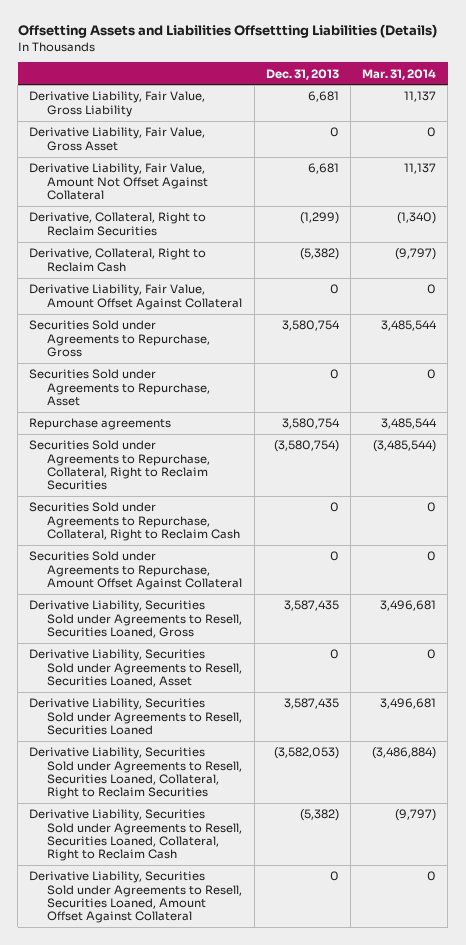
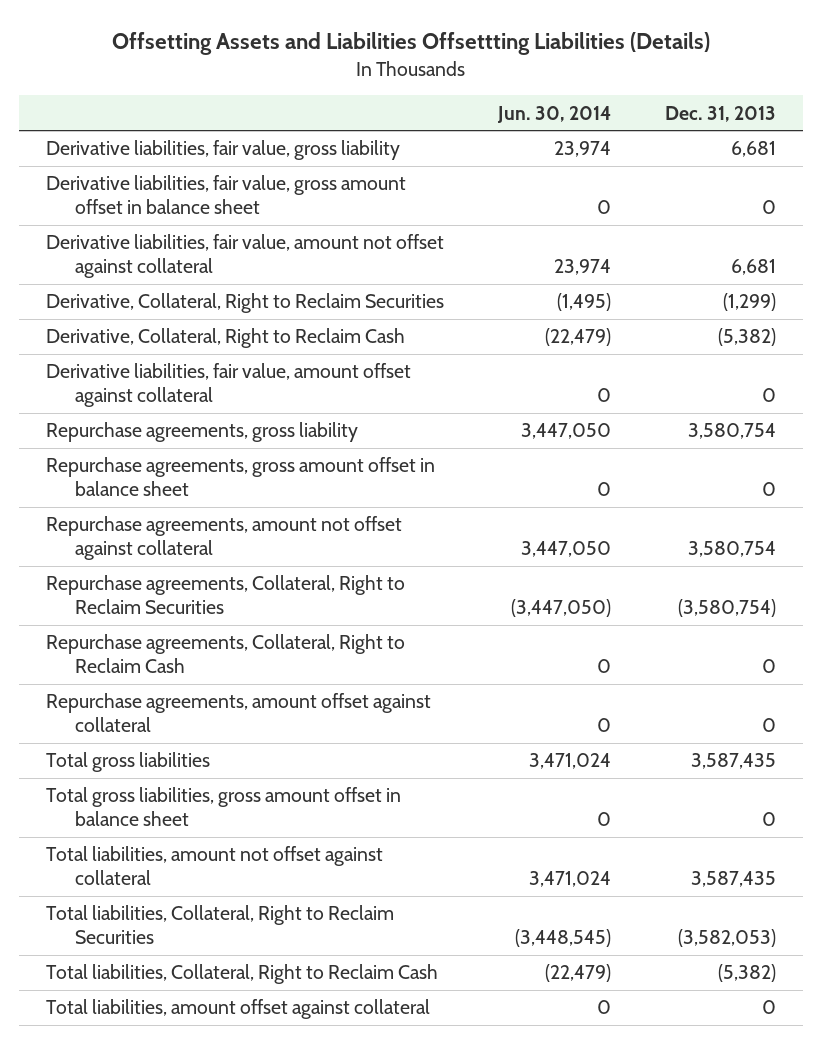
[362,68,437,80] Mar. 31, 2014 -> none
none -> [496,105,611,123] Jun. 30, 2014
[29,91,206,117] Derivative Liability, Fair Value, Gross Liability -> [45,140,400,161] Derivative liabilities, fair value, gross liability
[29,127,206,151] Derivative Liability, Fair Value, Gross Asset -> [45,175,406,215] Derivative liabilities, fair value, gross amount offset in balance sheet
[29,163,209,200] Derivative Liability, Fair Value, Amount Not Offset Against Collateral -> [45,234,444,279] Derivative liabilities, fair value, amount not offset against collateral
[29,284,243,310] Derivative Liability, Fair Value, Amount Offset Against Collateral -> [45,363,411,408] Derivative liabilities, fair value, amount offset against collateral
[29,320,211,357] Securities Sold under Agreements to Repurchase, Gross -> [45,422,358,443] Repurchase agreements, gross liability
[29,369,211,406] Securities Sold under Agreements to Repurchase, Asset -> [45,457,435,497] Repurchase agreements, gross amount offset in balance sheet
[29,418,172,431] Repurchase agreements -> [45,516,402,561] Repurchase agreements, amount not offset against collateral
[29,440,211,491] Securities Sold under Agreements to Repurchase, Collateral, Right to Reclaim Securities -> [45,575,405,615] Repurchase agreements, Collateral, Right to Reclaim Securities
[29,502,241,541] Securities Sold under Agreements to Repurchase, Collateral, Right to Reclaim Cash -> [45,634,405,674] Repurchase agreements, Collateral, Right to Reclaim Cash
[29,551,243,590] Securities Sold under Agreements to Repurchase, Amount Offset Against Collateral -> [45,693,431,733] Repurchase agreements, amount offset against collateral
[29,600,243,638] Derivative Liability, Securities Sold under Agreements to Resell, Securities Loaned, Gross -> [45,752,210,773] Total gross liabilities
[29,649,243,687] Derivative Liability, Securities Sold under Agreements to Resell, Securities Loaned, Asset -> [45,787,401,827] Total gross liabilities, gross amount offset in balance sheet
[29,698,243,735] Derivative Liability, Securities Sold under Agreements to Resell, Securities Loaned -> [45,846,383,886] Total liabilities, amount not offset against collateral
[29,747,243,800] Derivative Liability, Securities Sold under Agreements to Resell, Securities Loaned, Collateral, Right to Reclaim Securities -> [45,905,394,945] Total liabilities, Collateral, Right to Reclaim Securities
[29,809,243,862] Derivative Liability, Securities Sold under Agreements to Resell, Securities Loaned, Collateral, Right to Reclaim Cash -> [45,964,438,985] Total liabilities, Collateral, Right to Reclaim Cash
[29,871,243,924] Derivative Liability, Securities Sold under Agreements to Resell, Securities Loaned, Amount Offset Against Collateral -> [45,999,430,1020] Total liabilities, amount offset against collateral

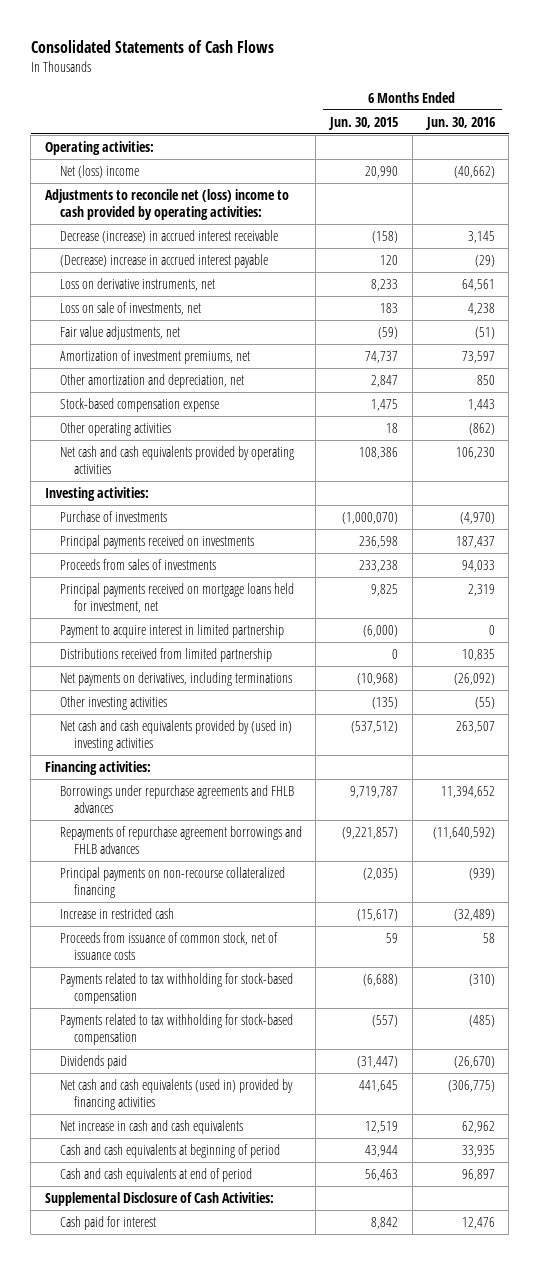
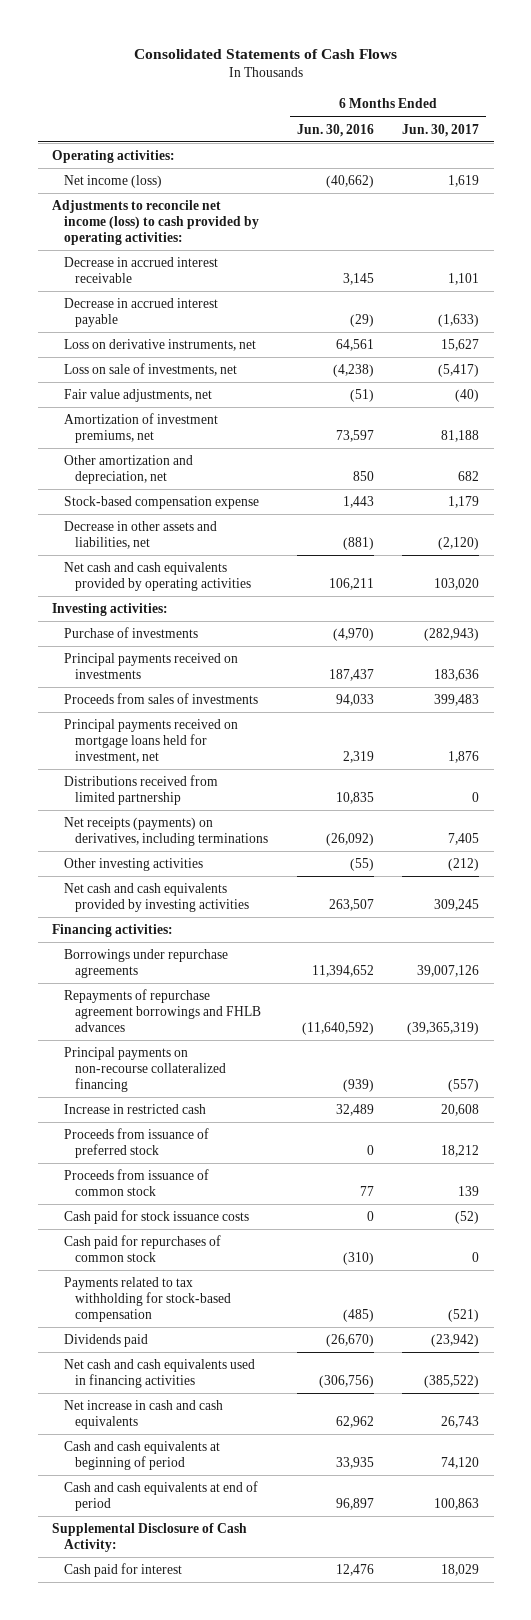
[328,116,399,130] Jun. 30, 2015 -> none
none -> [402,123,480,137] Jun. 30, 2017
[59,165,139,179] Net (loss) income -> [63,175,162,189] Net income (loss)
[45,189,290,221] Adjustments to reconcile net (loss) income to cash provided by operating activities: -> [51,200,259,246] Adjustments to reconcile net income (loss) to cash provided by operating activities:
[59,230,278,244] Decrease (increase) in accrued interest receivable -> [63,257,218,284] Decrease in accrued interest receivable
[59,254,268,269] (Decrease) increase in accrued interest payable -> [63,298,218,328] Decrease in accrued interest payable
[467,303,495,316] 4,238 -> [332,364,374,378] (4,238)
[59,422,171,437] Other operating activities -> none
none -> [63,521,217,550] Decrease in other assets and liabilities, net
[455,447,495,460] 106,230 -> [328,578,374,591] 106,211
[59,624,284,639] Payment to acquire interest in limited partnership -> none
[59,672,292,687] Net payments on derivatives, including terminations -> [63,817,269,847] Net receipts (payments) on derivatives, including terminations
[59,720,292,752] Net cash and cash equivalents provided by (used in) investing activities -> [63,883,250,913] Net cash and cash equivalents provided by investing activities
[59,785,294,814] Borrowings under repurchase agreements and FHLB advances -> [63,949,228,979] Borrowings under repurchase agreements
[453,909,495,922] (32,489) -> [335,1104,374,1117] 32,489
none -> [63,1128,209,1159] Proceeds from issuance of preferred stock
[59,932,278,961] Proceeds from issuance of common stock, net of issuance costs -> [63,1169,209,1197] Proceeds from issuance of common stock
[482,933,495,944] 58 -> [359,1186,374,1197] 77
none -> [63,1210,249,1225] Cash paid for stock issuance costs
[59,973,293,1005] Payments related to tax withholding for stock-based compensation -> [63,1235,221,1263] Cash paid for repurchases of common stock
[59,1079,293,1111] Net cash and cash equivalents (used in) provided by financing activities -> [63,1359,255,1389] Net cash and cash equivalents used in financing activities
[447,1080,495,1093] (306,775) -> [318,1375,374,1389] (306,756)
[45,1192,275,1207] Supplemental Disclosure of Cash Activities: -> [51,1523,247,1553] Supplemental Disclosure of Cash Activity:

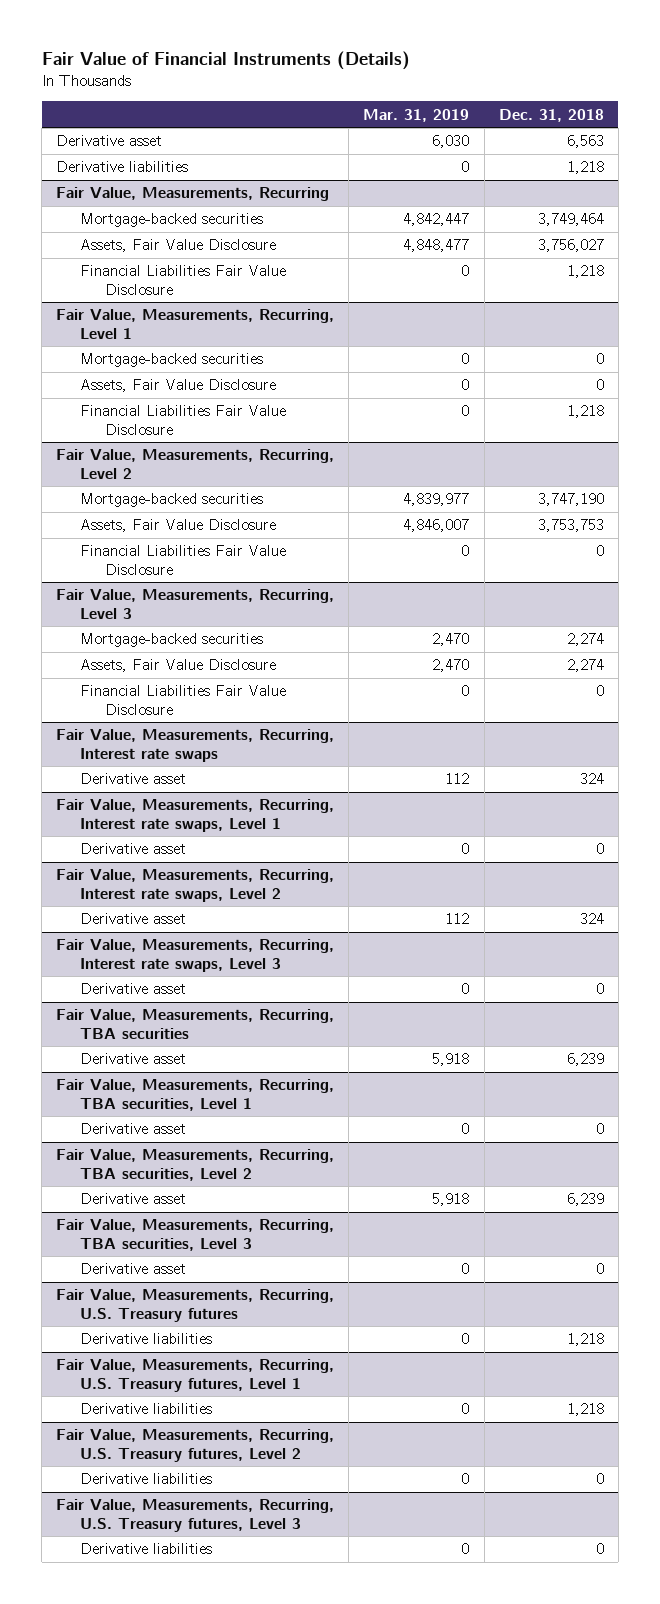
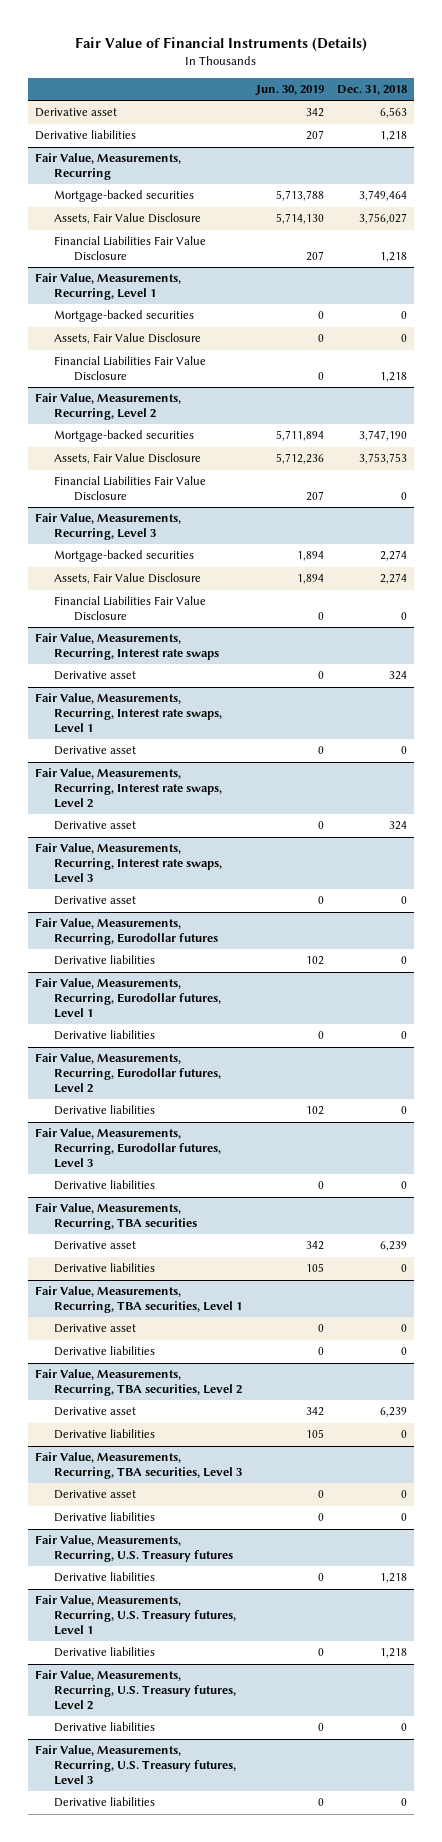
[363,108,470,122] Mar. 31, 2019 -> none
none -> [254,85,324,97] Jun. 30, 2019
none -> [34,918,219,946] Fair Value, Measurements, Recurring, Eurodollar futures
none -> [54,955,156,966] Derivative liabilities
none -> [34,978,222,1018] Fair Value, Measurements, Recurring, Eurodollar futures, Level 1
none -> [54,1030,156,1041] Derivative liabilities
none -> [34,1053,222,1093] Fair Value, Measurements, Recurring, Eurodollar futures, Level 2
none -> [54,1105,156,1116] Derivative liabilities
none -> [34,1128,222,1168] Fair Value, Measurements, Recurring, Eurodollar futures, Level 3
none -> [54,1180,156,1191] Derivative liabilities
none -> [54,1263,156,1274] Derivative liabilities
none -> [54,1346,156,1357] Derivative liabilities
none -> [54,1429,156,1440] Derivative liabilities
none -> [54,1512,156,1523] Derivative liabilities

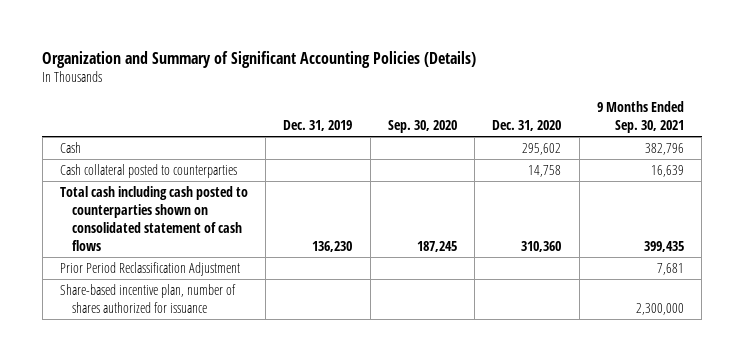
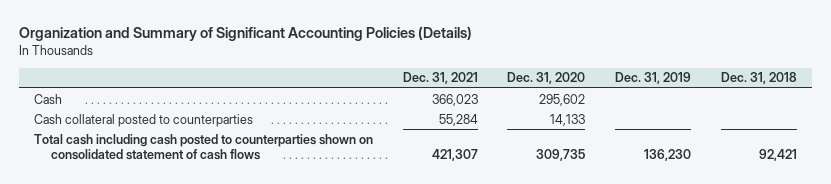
[387,120,457,134] Sep. 30, 2020 -> none
[596,101,684,134] 9 Months Ended Sep. 30, 2021 -> none
none -> [402,72,478,85] Dec. 31, 2021
none -> [720,72,797,85] Dec. 31, 2018
[59,262,240,277] Prior Period Reclassification Adjustment -> none
[59,284,236,313] Share-based incentive plan, number of shares authorized for issuance -> none
[528,165,562,178] 14,758 -> [550,113,586,126] 14,133
[521,240,562,252] 310,360 -> [536,149,586,162] 309,735

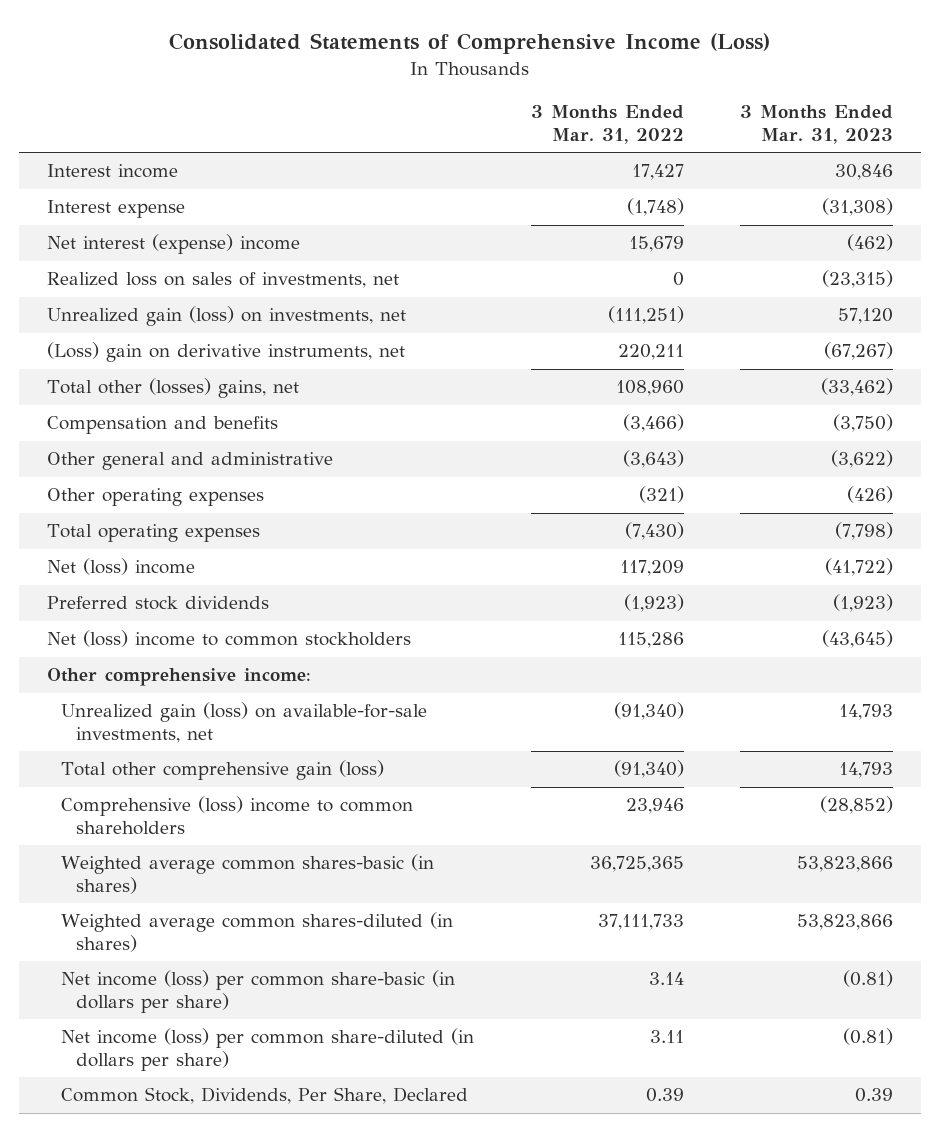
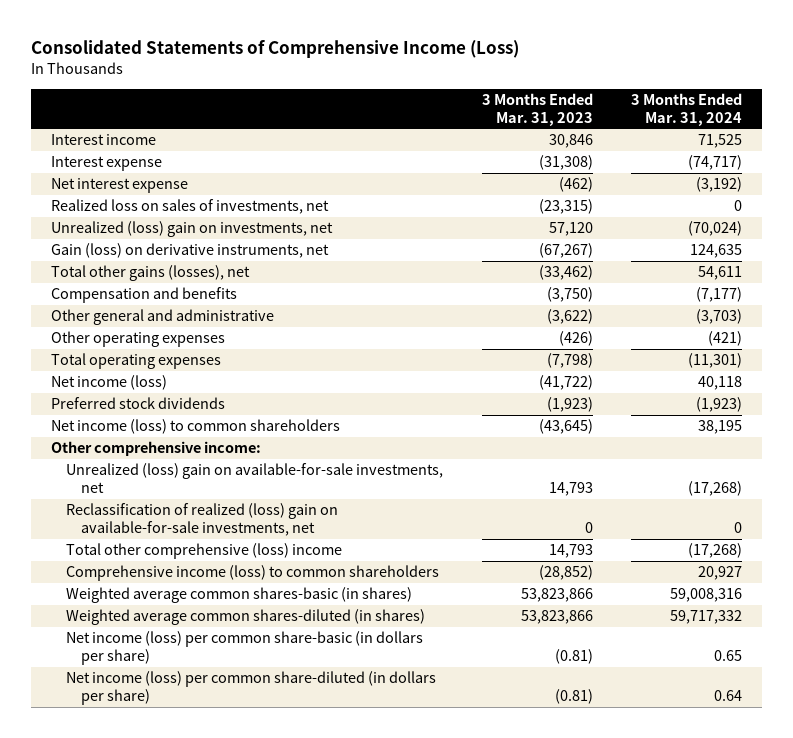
[530,105,684,144] 3 Months Ended Mar. 31, 2022 -> none
none -> [631,92,743,126] 3 Months Ended Mar. 31, 2024
[47,234,301,255] Net interest (expense) income -> [50,178,188,194] Net interest expense
[47,306,407,327] Unrealized gain (loss) on investments, net -> [50,221,333,238] Unrealized (loss) gain on investments, net
[47,342,406,363] (Loss) gain on derivative instruments, net -> [50,243,329,259] Gain (loss) on derivative instruments, net
[47,378,300,399] Total other (losses) gains, net -> [50,265,250,282] Total other gains (losses), net
[47,558,196,576] Net (loss) income -> [50,375,167,391] Net income (loss)
[47,630,412,648] Net (loss) income to common stockholders -> [50,419,340,435] Net income (loss) to common shareholders
[61,702,428,744] Unrealized gain (loss) on available-for-sale investments, net -> [65,463,443,494] Unrealized (loss) gain on available-for-sale investments, net
none -> [65,503,338,537] Reclassification of realized (loss) gain on available-for-sale investments, net
[61,760,385,781] Total other comprehensive gain (loss) -> [65,543,342,560] Total other comprehensive (loss) income
[61,796,414,836] Comprehensive (loss) income to common shareholders -> [65,565,439,582] Comprehensive income (loss) to common shareholders
[61,1087,469,1105] Common Stock, Dividends, Per Share, Declared -> none

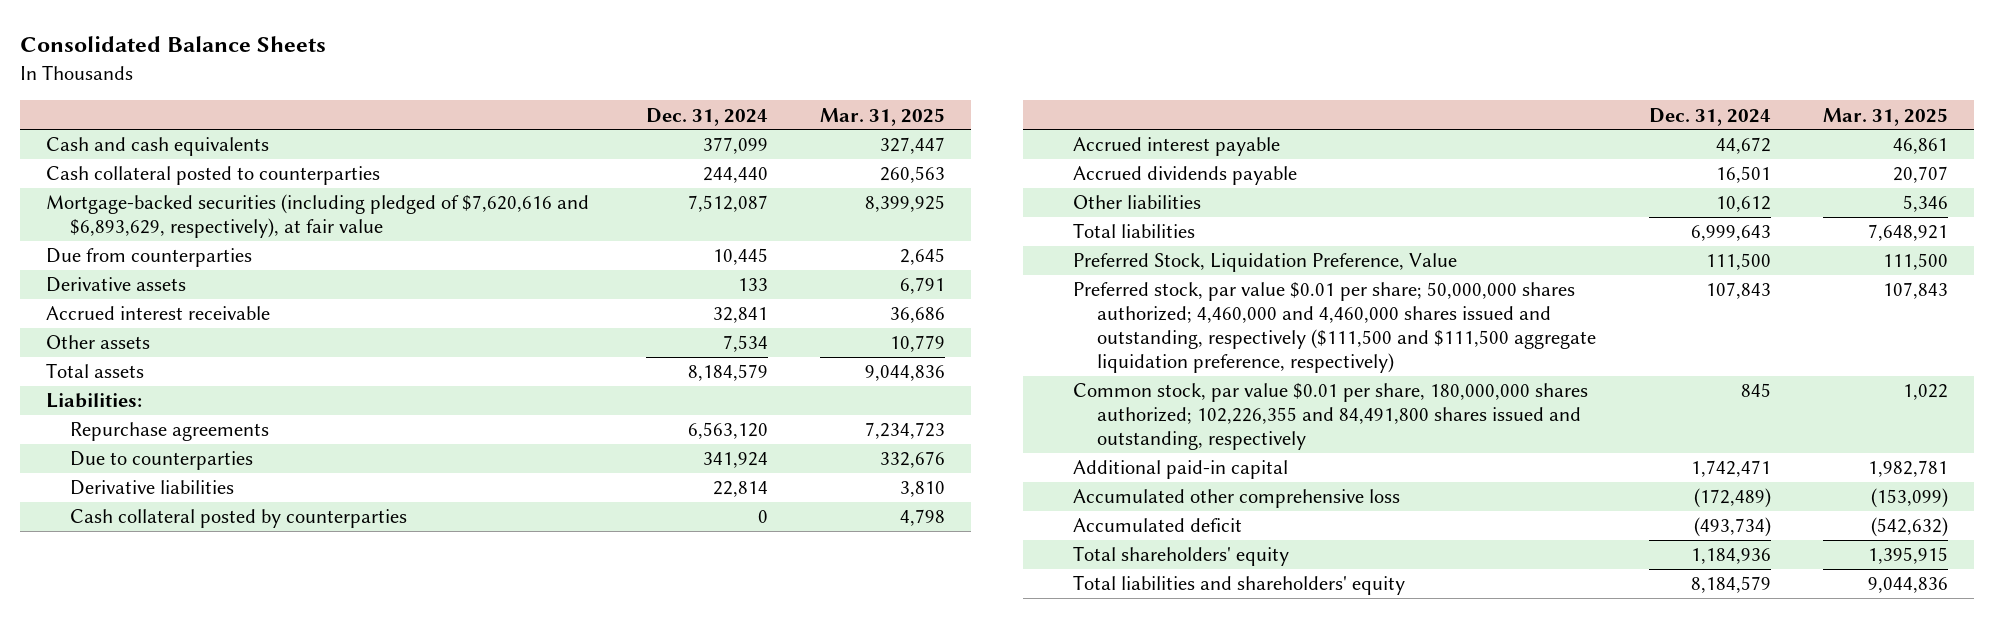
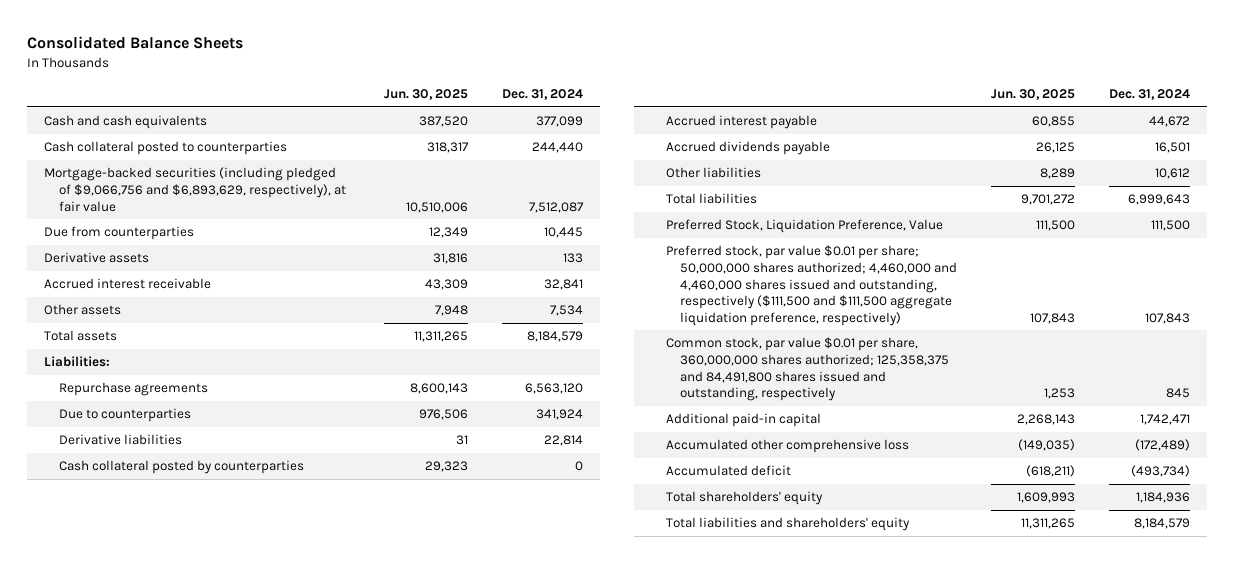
[820,107,946,126] Mar. 31, 2025 -> none
none -> [383,89,468,101] Jun. 30, 2025
[46,194,590,239] Mortgage-backed securities (including pledged of $7,620,616 and $6,893,629, respectively), at fair value -> [43,167,346,212] Mortgage-backed securities (including pledged of $9,066,756 and $6,893,629, respectively), at fair value
[1073,383,1589,450] Common stock, par value $0.01 per share, 180,000,000 shares authorized; 102,226,355 and 84,491,800 shares issued and outstanding, respectively -> [665,337,950,402] Common stock, par value $0.01 per share, 360,000,000 shares authorized; 125,358,375 and 84,491,800 shares issued and outstanding, respectively

